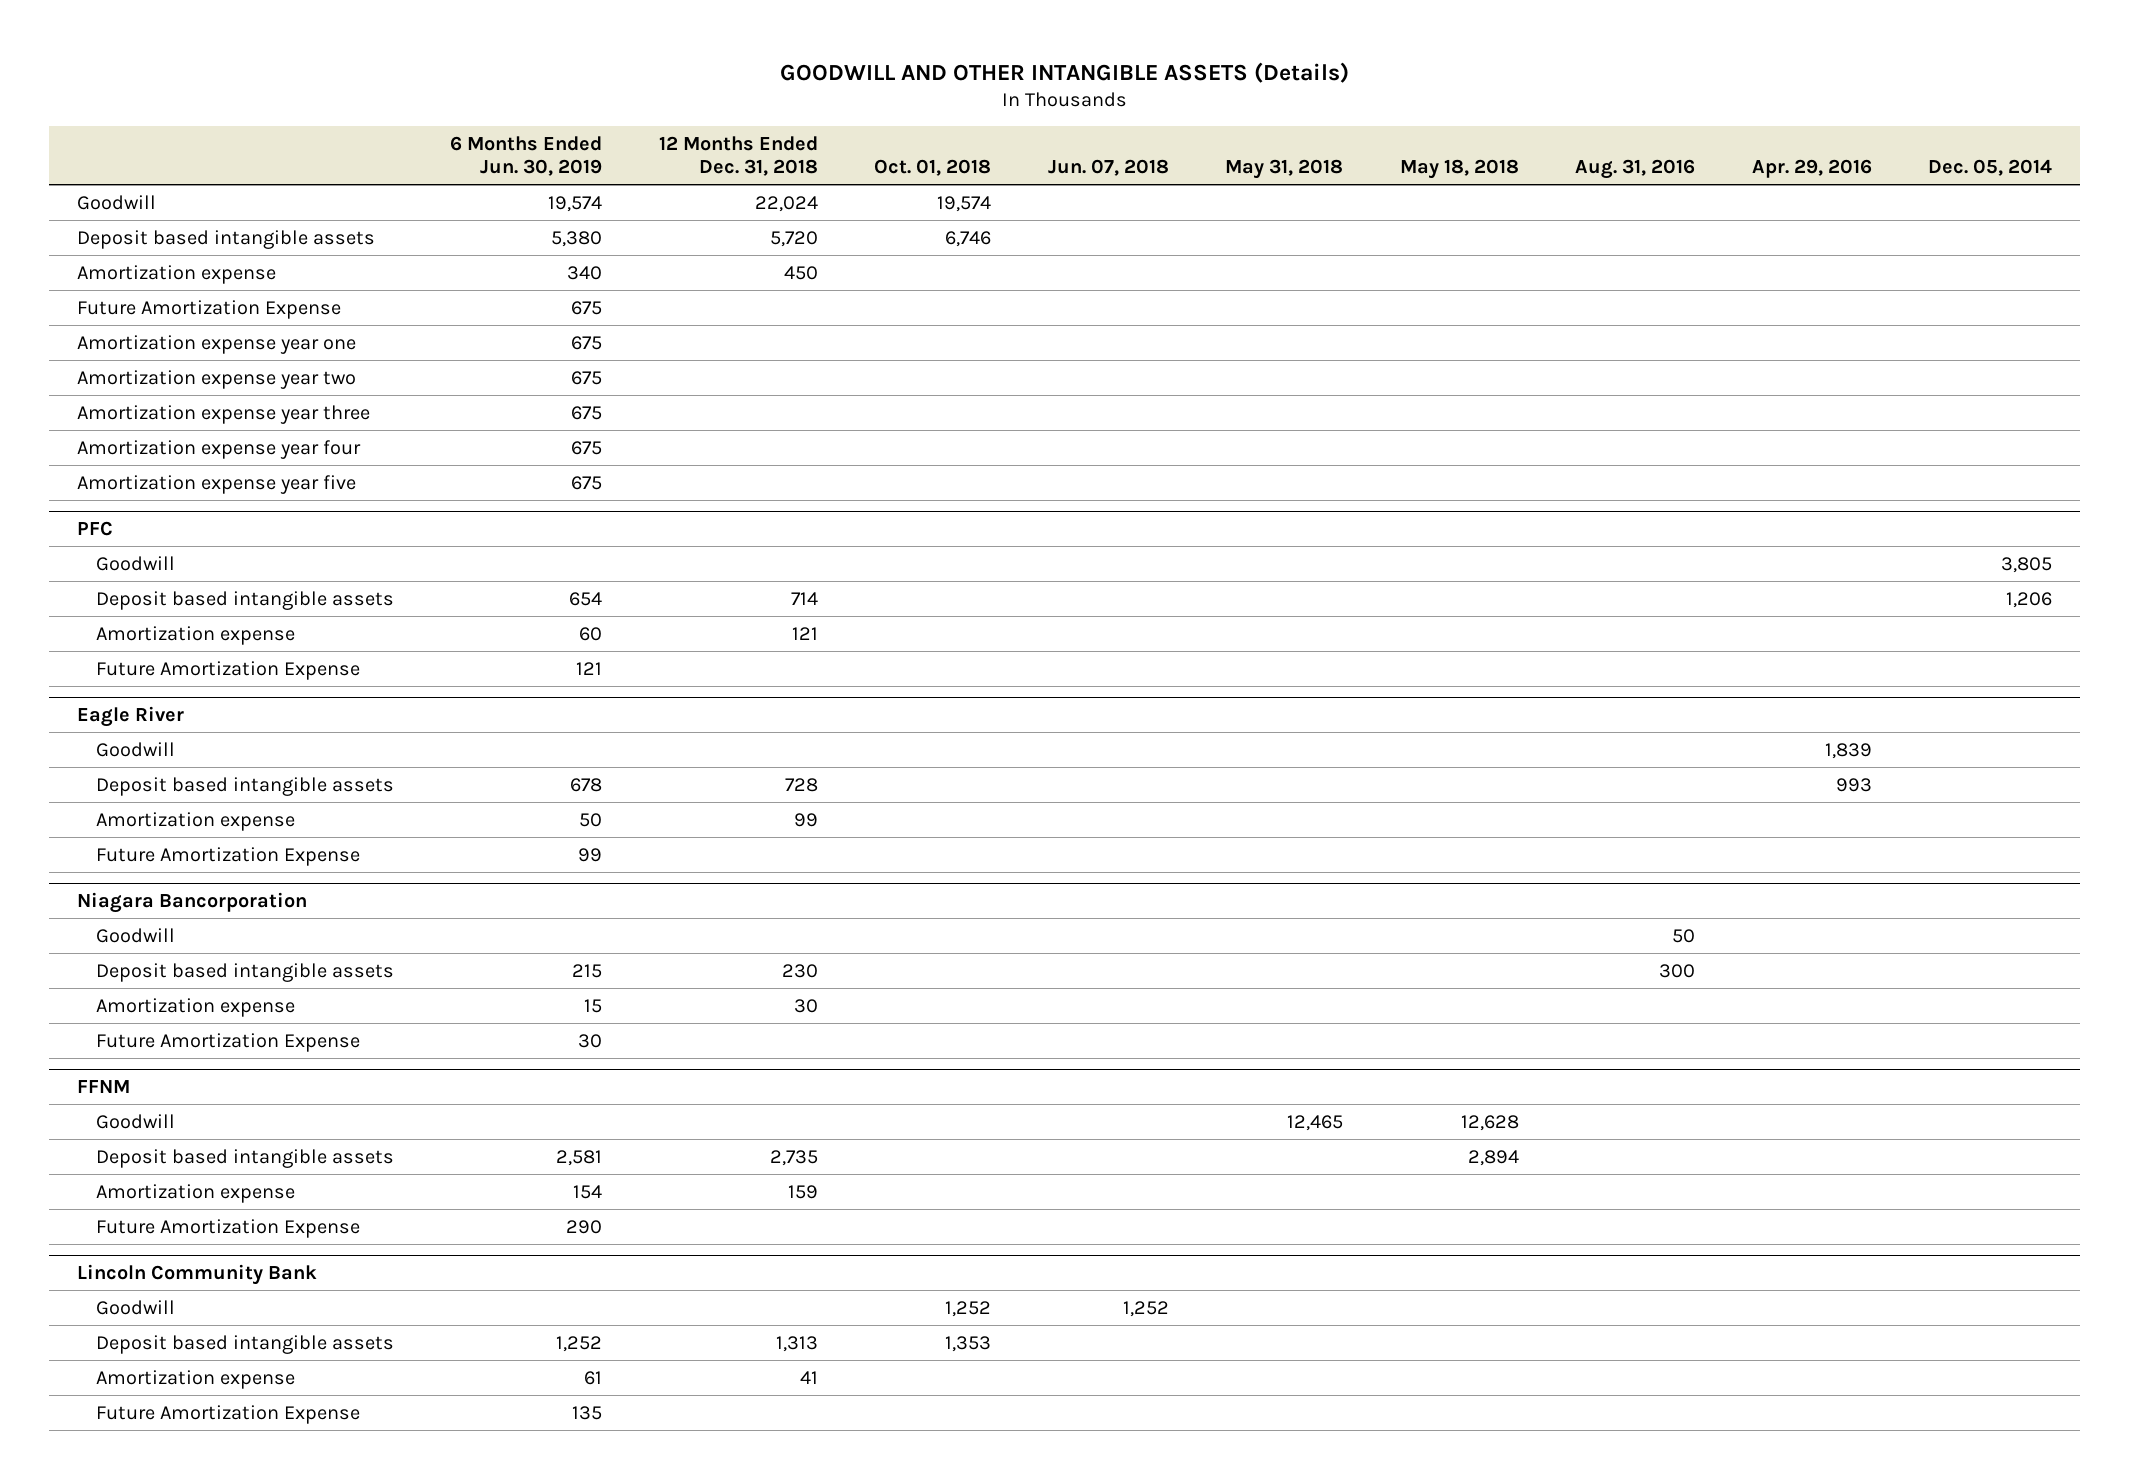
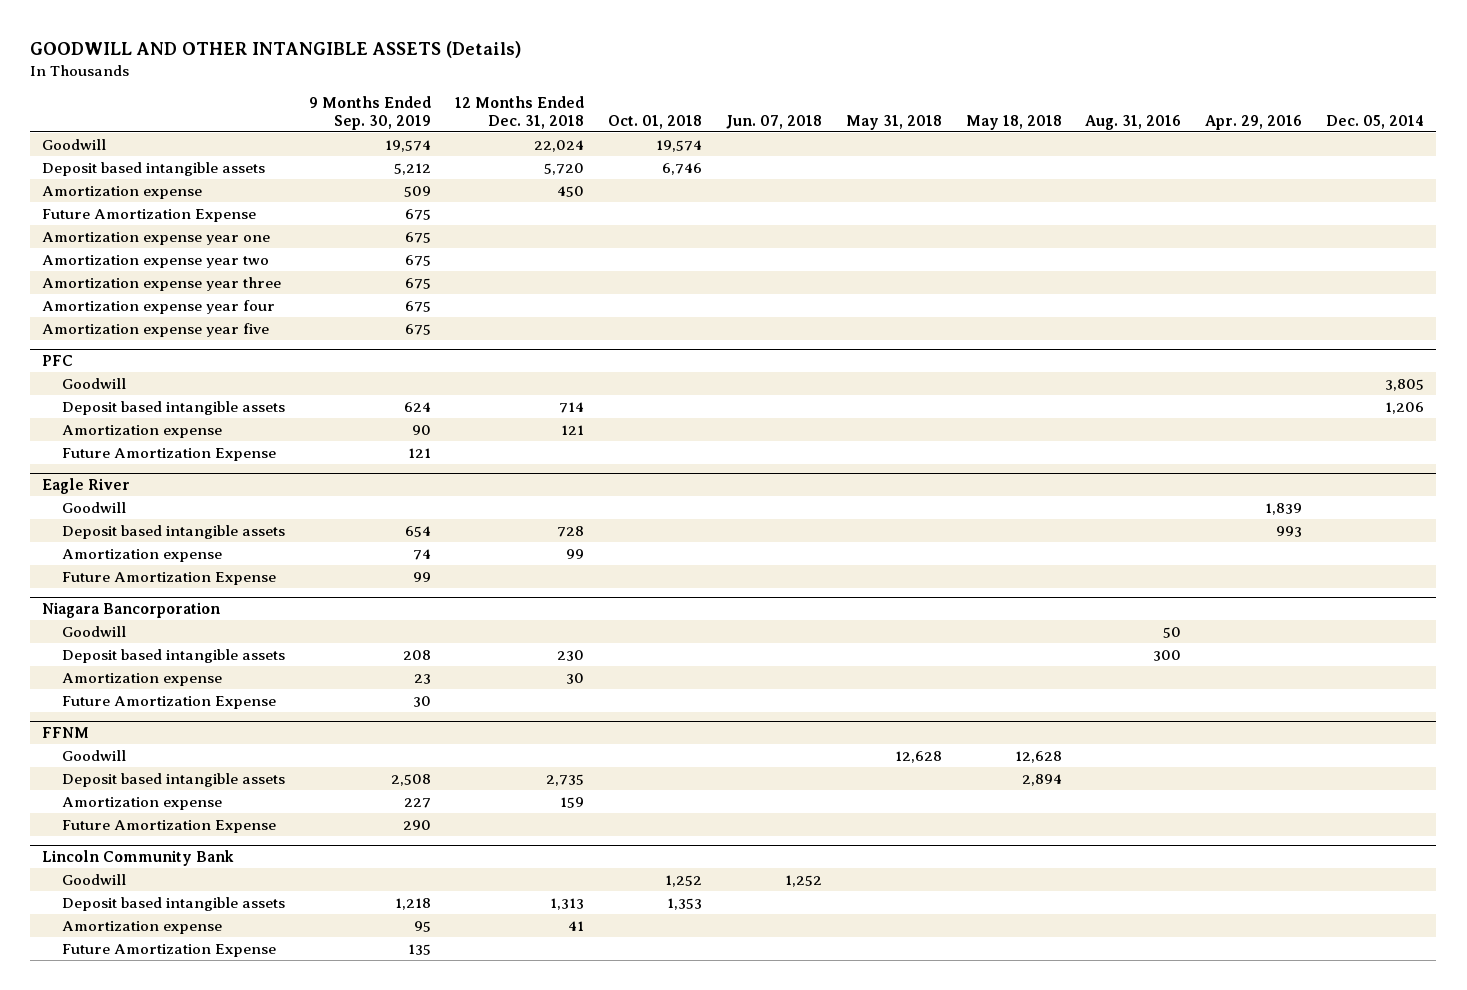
[450,135,603,177] 6 Months Ended Jun. 30, 2019 -> none
none -> [309,96,432,131] 9 Months Ended Sep. 30, 2019
[1287,1114,1344,1131] 12,465 -> [894,750,942,763] 12,628

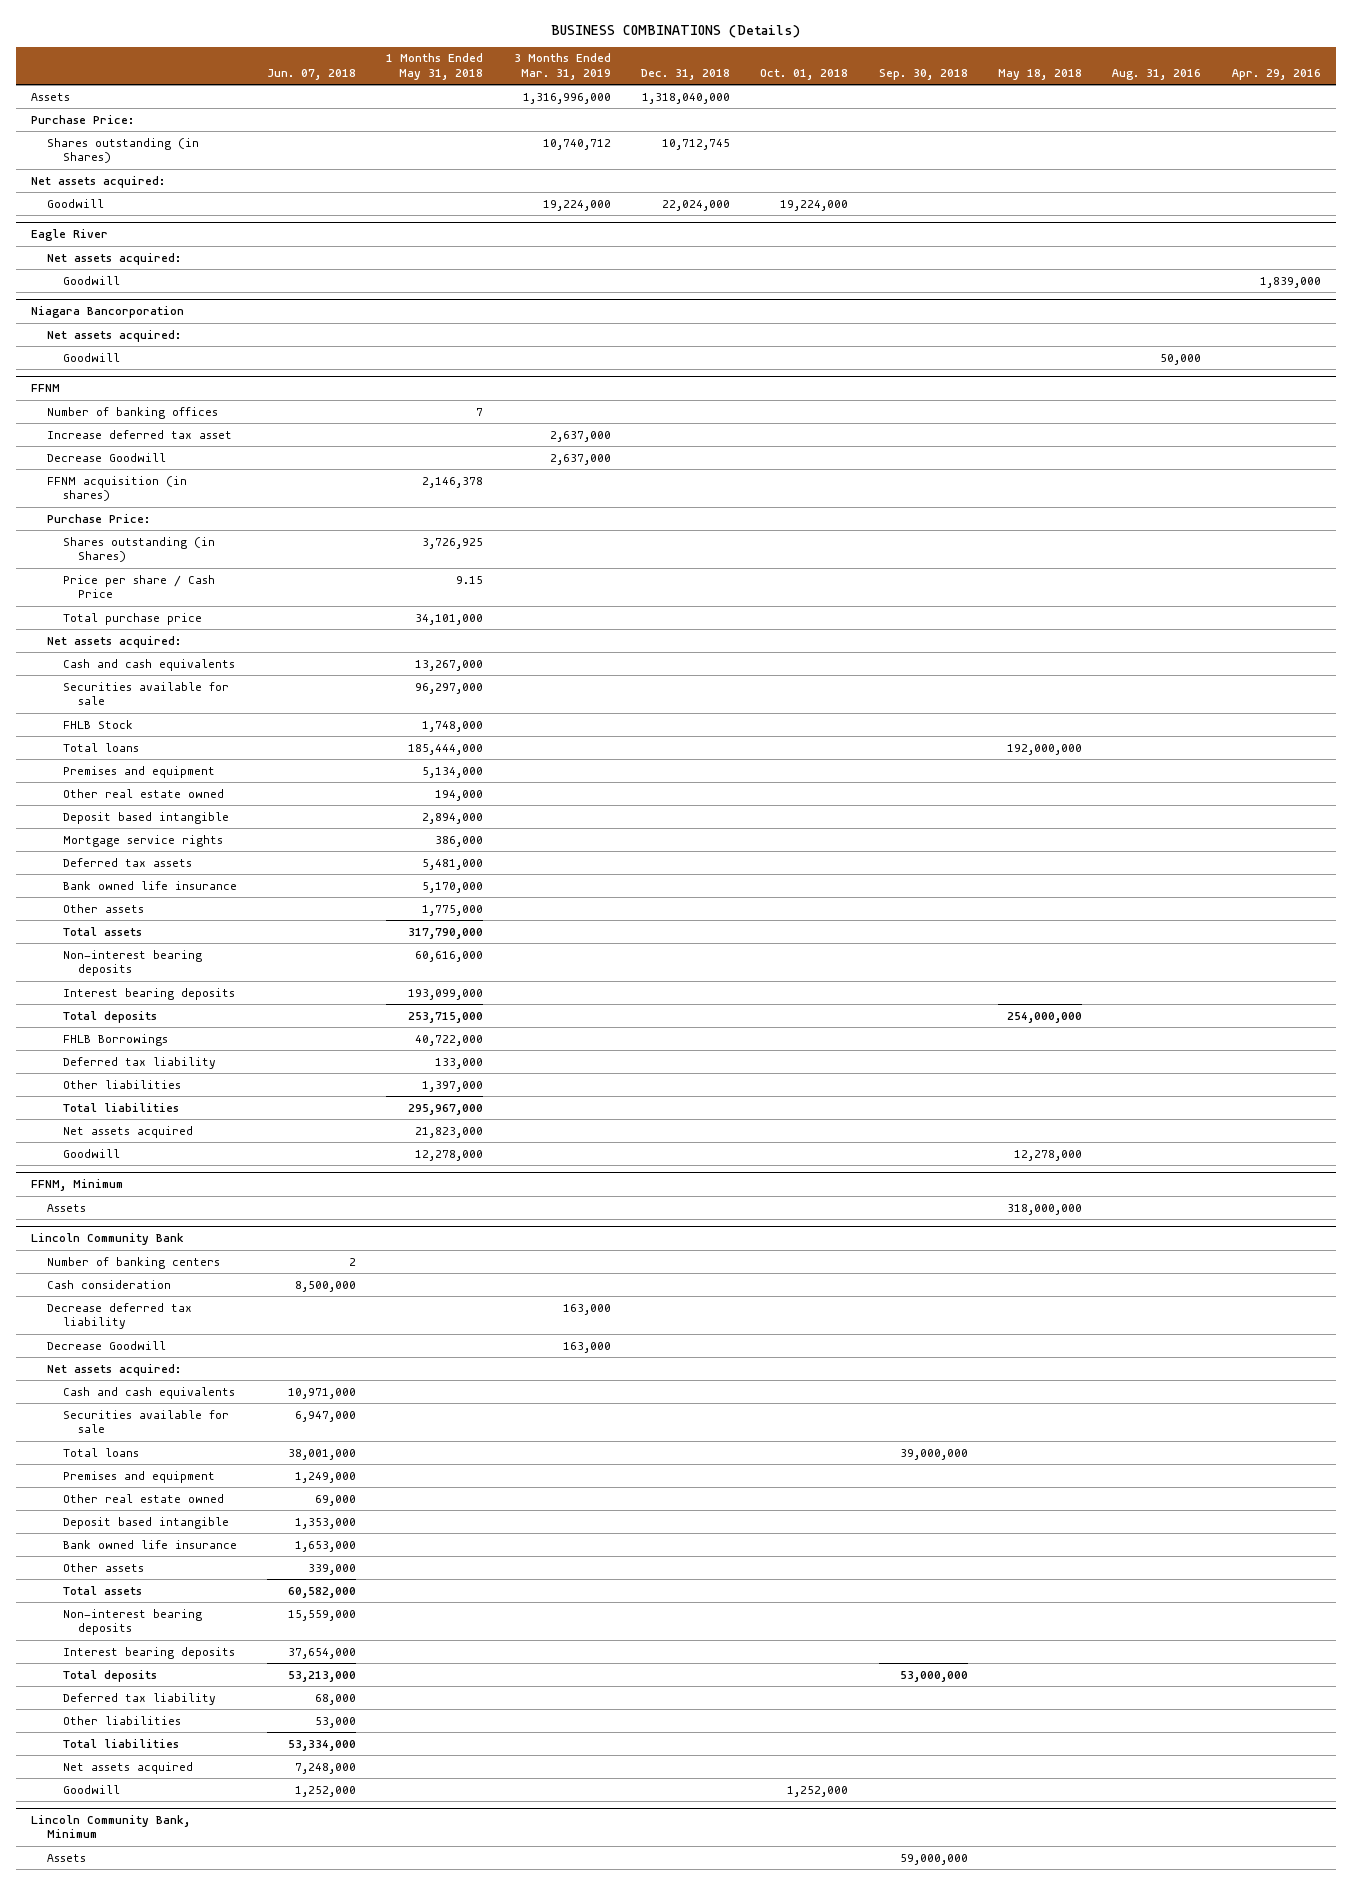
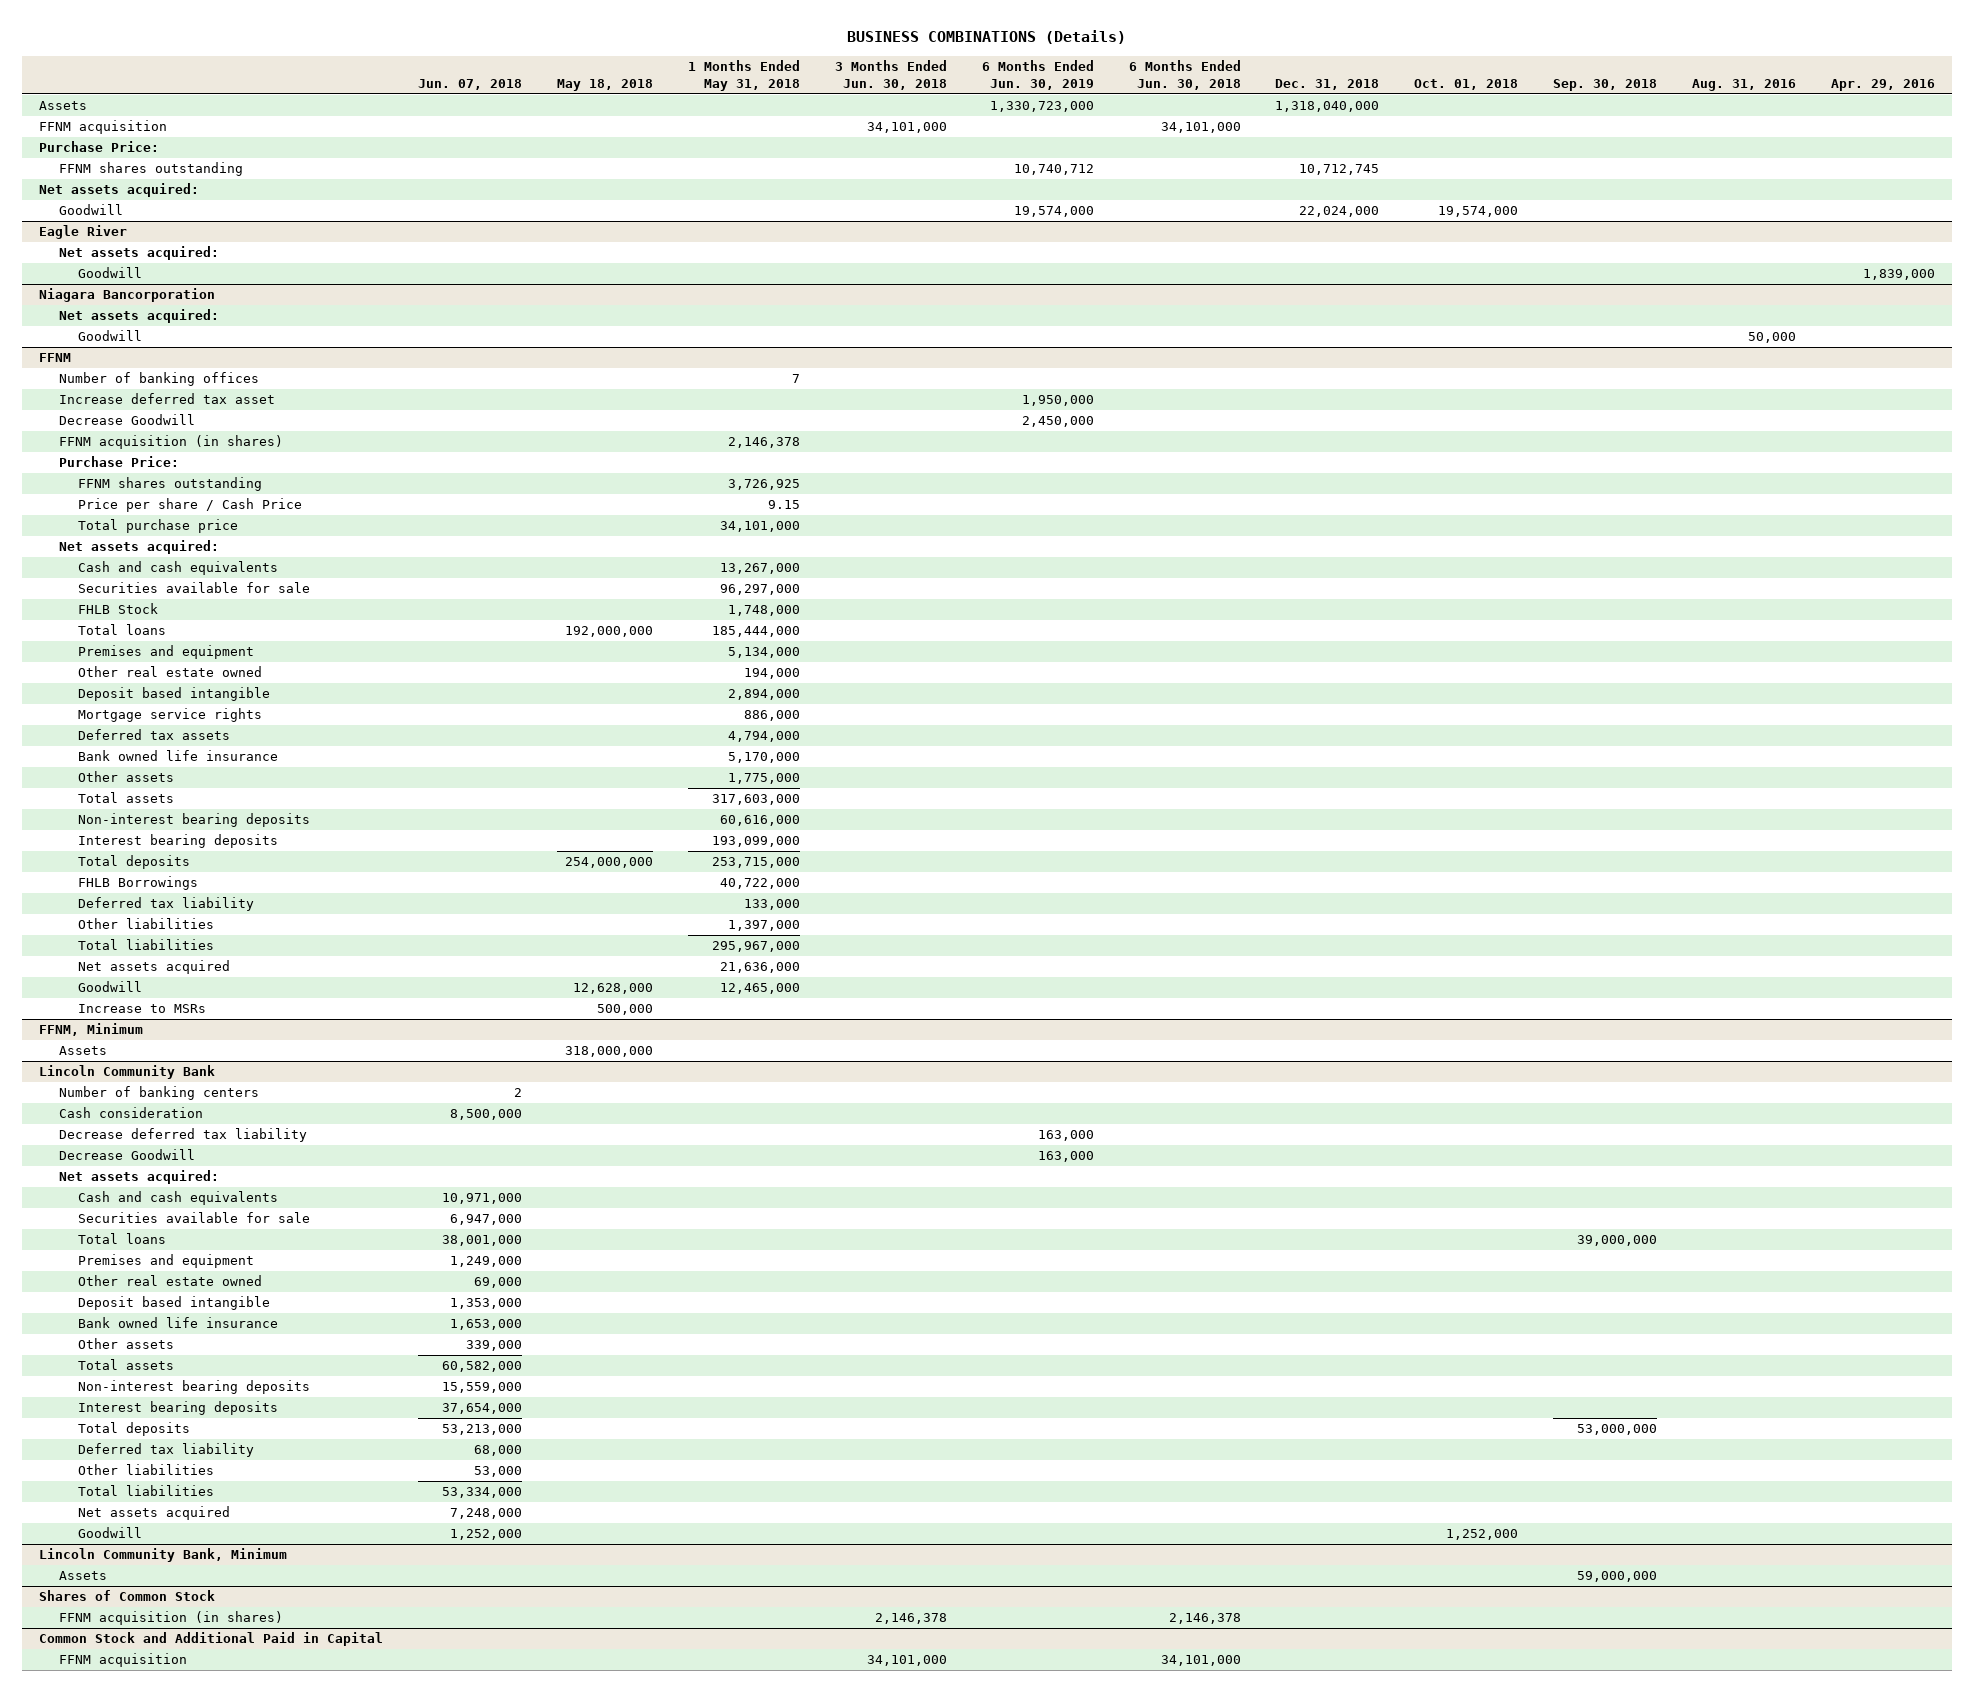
[513,53,611,80] 3 Months Ended Mar. 31, 2019 -> none
none -> [834,59,947,90] 3 Months Ended Jun. 30, 2018
none -> [981,59,1094,90] 6 Months Ended Jun. 30, 2019
none -> [1128,59,1241,90] 6 Months Ended Jun. 30, 2018
none -> [39,120,168,135] FFNM acquisition
[46,137,199,164] Shares outstanding (in Shares) -> [58,162,243,177] FFNM shares outstanding
[780,199,849,211] 19,224,000 -> [1438,206,1519,218] 19,574,000
[62,536,215,563] Shares outstanding (in Shares) -> [78,477,263,492] FFNM shares outstanding
[435,835,484,847] 386,000 -> [744,710,801,722] 886,000
[422,858,484,870] 5,481,000 -> [728,731,801,743] 4,794,000
[408,927,484,939] 317,790,000 -> [712,794,801,806] 317,603,000
[415,1126,484,1138] 21,823,000 -> [720,962,801,974] 21,636,000
[415,1149,484,1161] 12,278,000 -> [720,983,801,995] 12,465,000
[1013,1149,1082,1161] 12,278,000 -> [573,983,654,995] 12,628,000
none -> [78,1004,207,1014] Increase to MSRs
none -> [39,1590,216,1602] Shares of Common Stock
none -> [58,1611,283,1626] FFNM acquisition (in shares)
none -> [39,1632,384,1647] Common Stock and Additional Paid in Capital
none -> [58,1653,187,1668] FFNM acquisition

